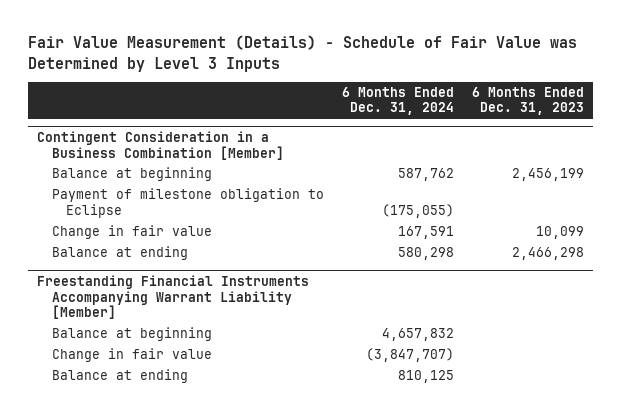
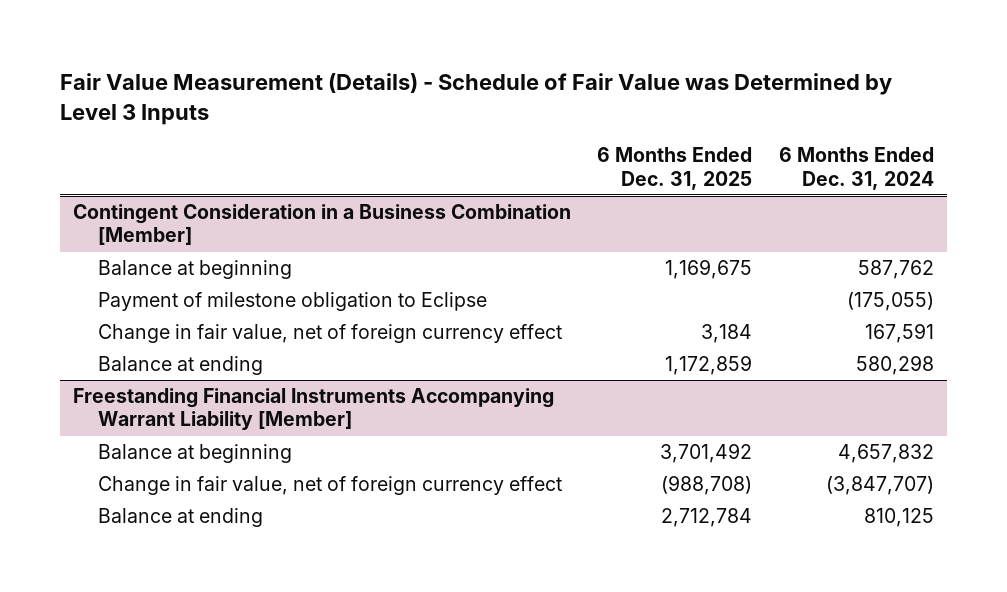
[472,86,585,116] 6 Months Ended Dec. 31, 2023 -> none
none -> [597,147,753,190] 6 Months Ended Dec. 31, 2025
[51,225,212,240] Change in fair value -> [98,324,563,344] Change in fair value, net of foreign currency effect
[51,348,212,363] Change in fair value -> [98,476,563,496] Change in fair value, net of foreign currency effect

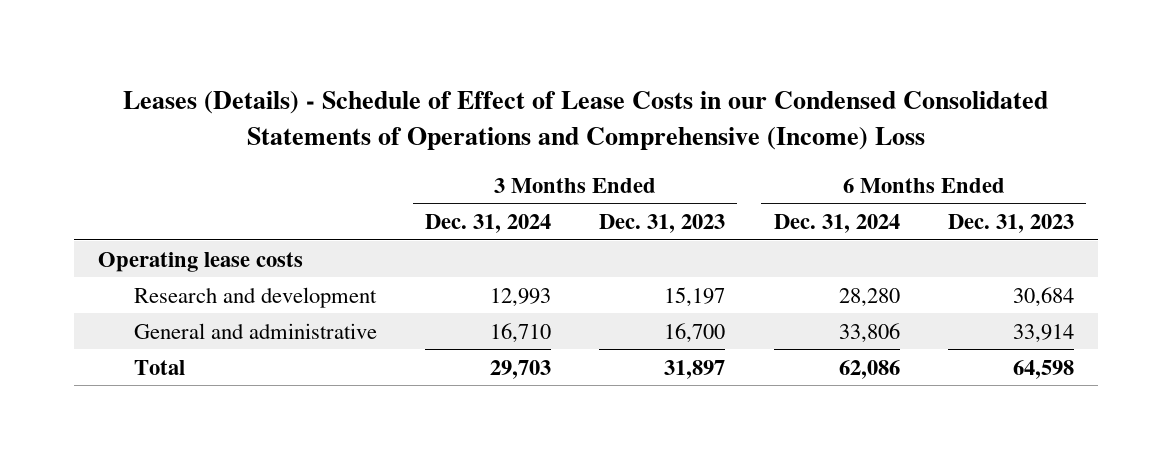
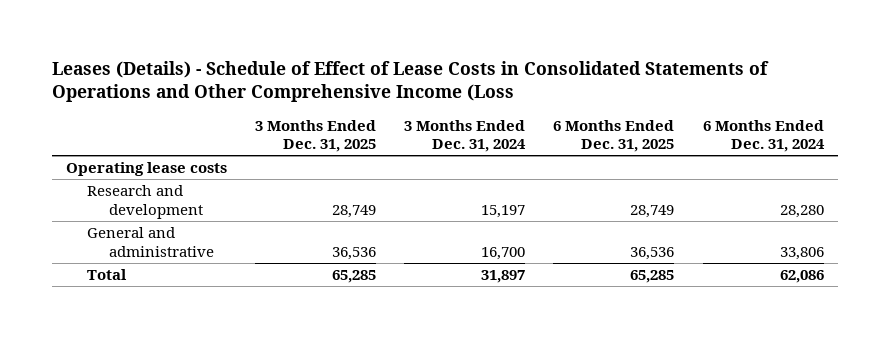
[123,91,1049,150] Leases (Details) - Schedule of Effect of Lease Costs in our Condensed Consolidated Statements of Operations and Comprehensive (Income) Loss -> [51,61,769,103] Leases (Details) - Schedule of Effect of Lease Costs in Consolidated Statements of Operations and Other Comprehensive Income (Loss
[599,214,726,234] Dec. 31, 2023 -> none
[947,214,1074,234] Dec. 31, 2023 -> none
none -> [254,119,376,153] 3 Months Ended Dec. 31, 2025
none -> [553,119,675,153] 6 Months Ended Dec. 31, 2025
[489,287,551,307] 12,993 -> [481,204,526,218] 15,197
[489,322,551,343] 16,710 -> [481,246,526,260] 16,700
[489,359,551,379] 29,703 -> [481,269,526,283] 31,897

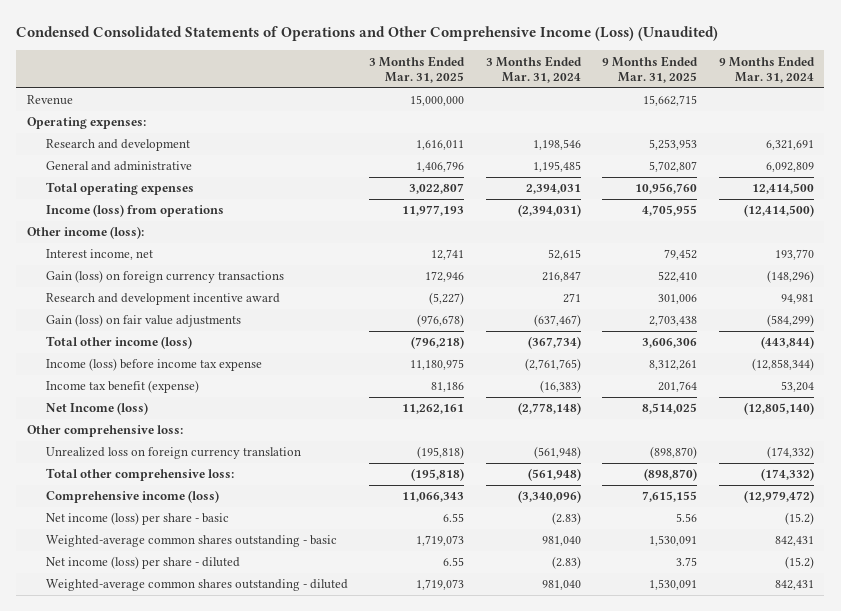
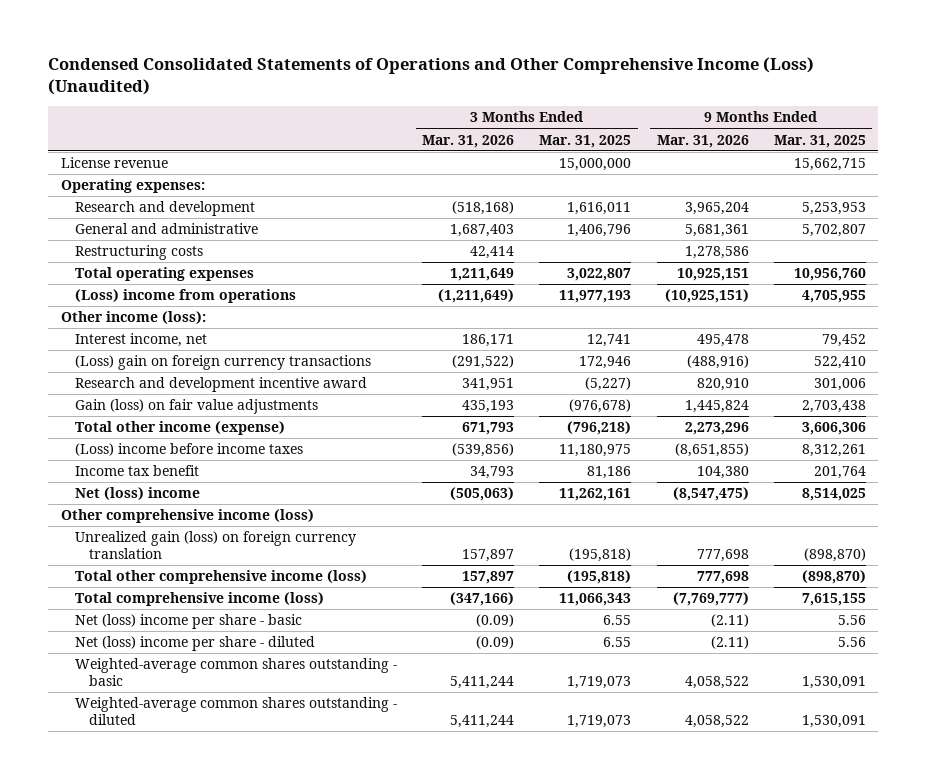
[485,55,582,84] 3 Months Ended Mar. 31, 2024 -> none
[718,55,815,84] 9 Months Ended Mar. 31, 2024 -> none
none -> [422,134,515,148] Mar. 31, 2026
none -> [656,134,749,148] Mar. 31, 2026
[27,95,74,106] Revenue -> [60,157,168,169] License revenue
none -> [74,245,203,261] Restructuring costs
[45,204,224,218] Income (loss) from operations -> [74,289,296,304] (Loss) income from operations
[45,270,284,284] Gain (loss) on foreign currency transactions -> [74,355,371,371] (Loss) gain on foreign currency transactions
[45,336,192,350] Total other income (loss) -> [74,421,285,436] Total other income (expense)
[45,358,262,372] Income (loss) before income tax expense -> [74,443,303,457] (Loss) income before income taxes
[45,380,199,394] Income tax benefit (expense) -> [74,465,199,477] Income tax benefit
[45,402,148,416] Net Income (loss) -> [74,487,200,501] Net (loss) income
[27,425,184,438] Other comprehensive loss: -> [60,509,314,524] Other comprehensive income (loss)
[45,447,301,460] Unrealized loss on foreign currency translation -> [74,531,356,560] Unrealized gain (loss) on foreign currency translation
[45,468,234,482] Total other comprehensive loss: -> [74,570,367,585] Total other comprehensive income (loss)
[45,490,219,504] Comprehensive income (loss) -> [74,592,324,607] Total comprehensive income (loss)
[45,512,229,526] Net income (loss) per share - basic -> [74,614,302,630] Net (loss) income per share - basic
none -> [74,636,315,652] Net (loss) income per share - diluted
[45,556,240,570] Net income (loss) per share - diluted -> none

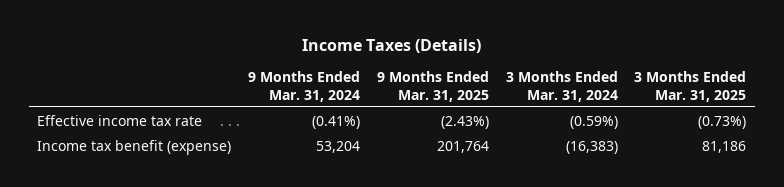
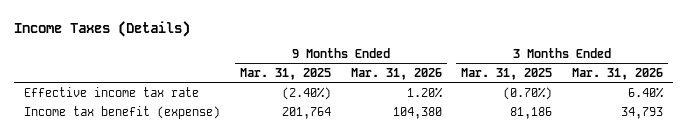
[247,71,360,102] 9 Months Ended Mar. 31, 2024 -> none
[505,71,618,102] 3 Months Ended Mar. 31, 2024 -> none
none -> [350,68,442,81] Mar. 31, 2026
none -> [572,68,664,81] Mar. 31, 2026
[440,115,489,129] (2.43%) -> [281,86,331,100] (2.40%)
[698,115,747,129] (0.73%) -> [503,86,553,100] (0.70%)

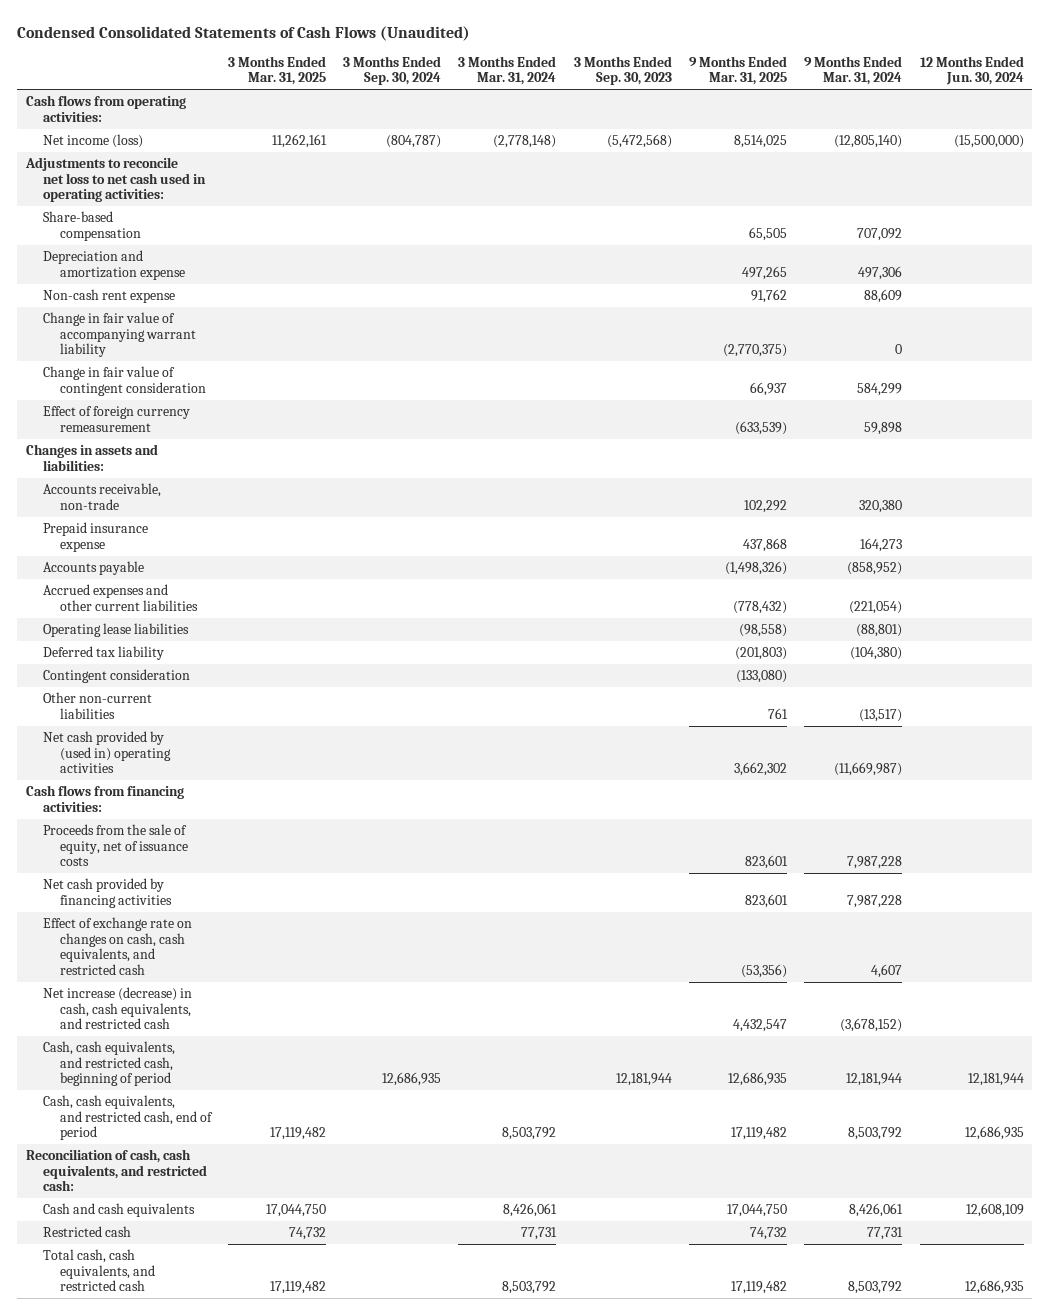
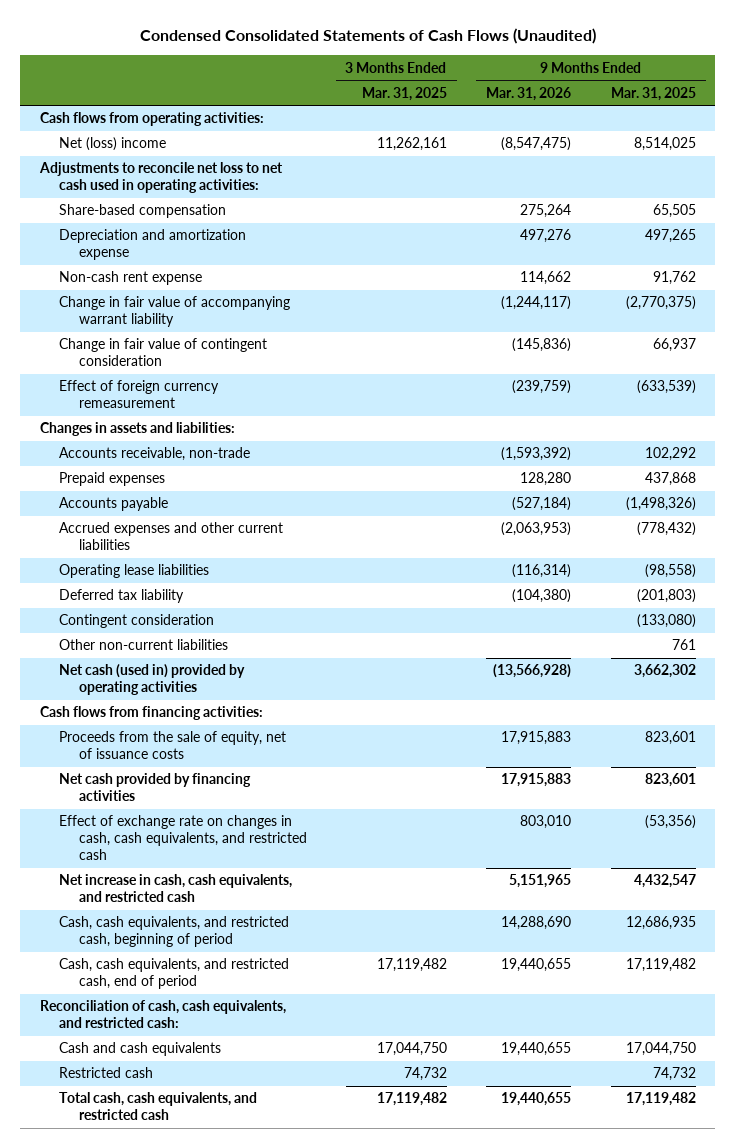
[343,55,442,86] 3 Months Ended Sep. 30, 2024 -> none
[458,55,557,86] 3 Months Ended Mar. 31, 2024 -> none
[573,55,672,86] 3 Months Ended Sep. 30, 2023 -> none
[804,55,903,86] 9 Months Ended Mar. 31, 2024 -> none
[919,55,1024,86] 12 Months Ended Jun. 30, 2024 -> none
none -> [486,86,572,101] Mar. 31, 2026
[42,134,143,149] Net income (loss) -> [59,137,167,152] Net (loss) income
[42,522,148,552] Prepaid insurance expense -> [59,472,166,487] Prepaid expenses
[42,731,171,774] Net cash provided by (used in) operating activities -> [59,664,246,696] Net cash (used in) provided by operating activities
[42,917,192,975] Effect of exchange rate on changes on cash, cash equivalents, and restricted cash -> [59,815,307,861] Effect of exchange rate on changes in cash, cash equivalents, and restricted cash
[42,987,192,1030] Net increase (decrease) in cash, cash equivalents, and restricted cash -> [59,874,293,903] Net increase in cash, cash equivalents, and restricted cash

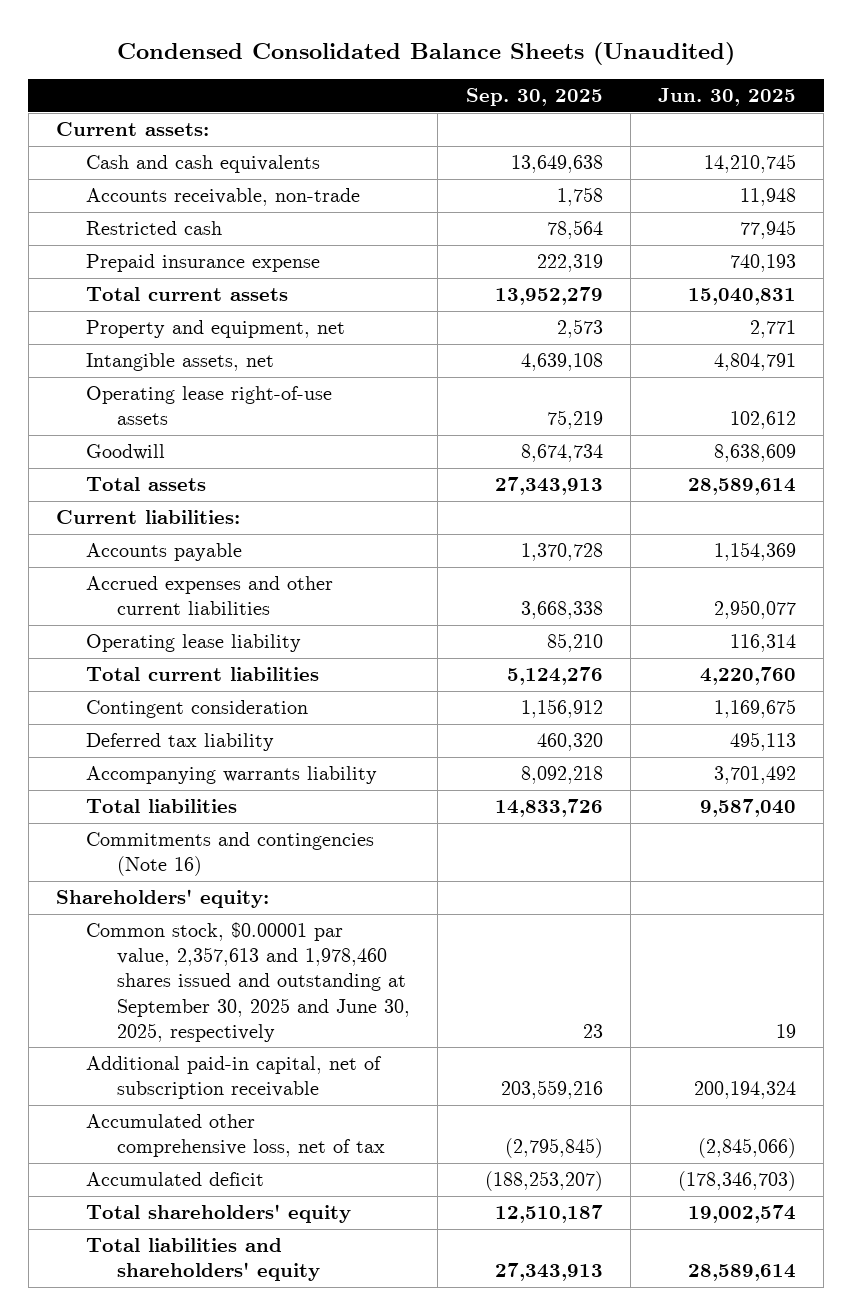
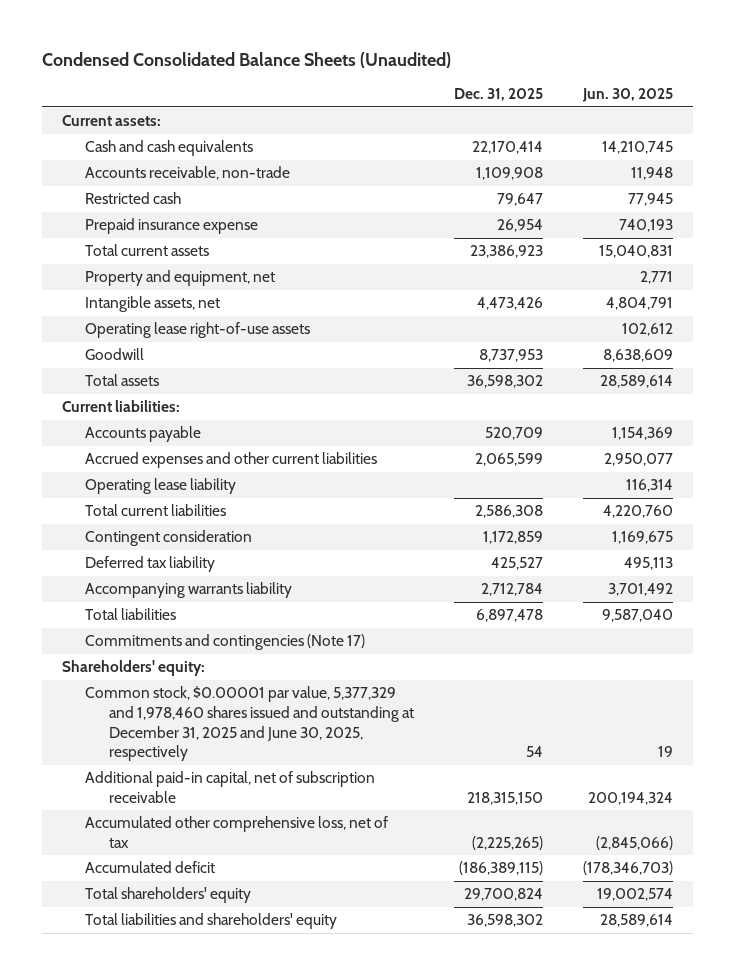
[465,88,603,107] Sep. 30, 2025 -> none
none -> [454,88,544,102] Dec. 31, 2025
[86,832,375,877] Commitments and contingencies (Note 16) -> [85,634,366,651] Commitments and contingencies (Note 17)
[86,922,410,1042] Common stock, $0.00001 par value, 2,357,613 and 1,978,460 shares issued and outstanding at September 30, 2025 and June 30, 2025, respectively -> [85,686,414,762] Common stock, $0.00001 par value, 5,377,329 and 1,978,460 shares issued and outstanding at December 31, 2025 and June 30, 2025, respectively

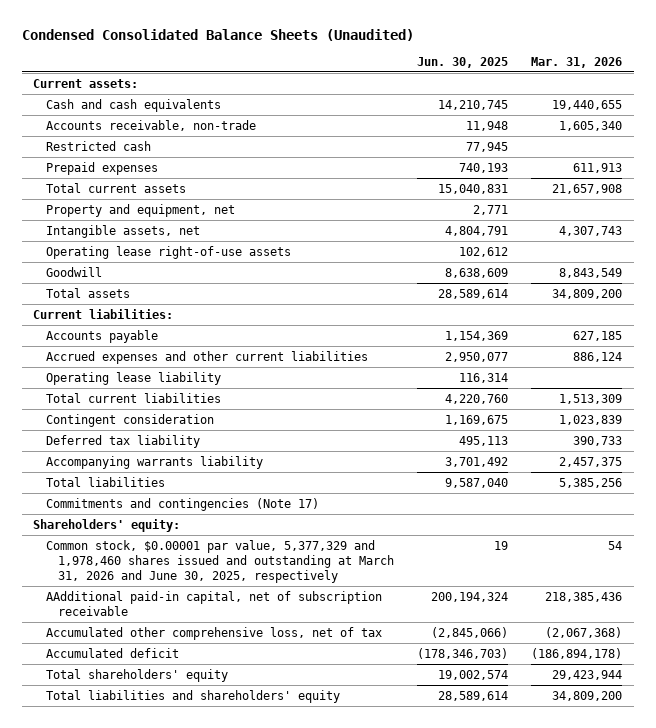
[454,88,544,102] Dec. 31, 2025 -> none
none -> [531,56,623,68] Mar. 31, 2026
[85,218,259,235] Prepaid insurance expense -> [45,161,158,175] Prepaid expenses
[85,686,414,762] Common stock, $0.00001 par value, 5,377,329 and 1,978,460 shares issued and outstanding at December 31, 2025 and June 30, 2025, respectively -> [45,539,394,583] Common stock, $0.00001 par value, 5,377,329 and 1,978,460 shares issued and outstanding at March 31, 2026 and June 30, 2025, respectively
[85,771,376,803] Additional paid-in capital, net of subscription receivable -> [45,590,382,616] AAdditional paid-in capital, net of subscription receivable

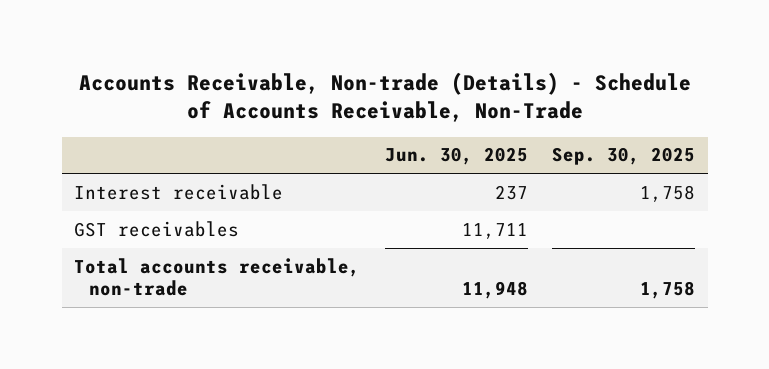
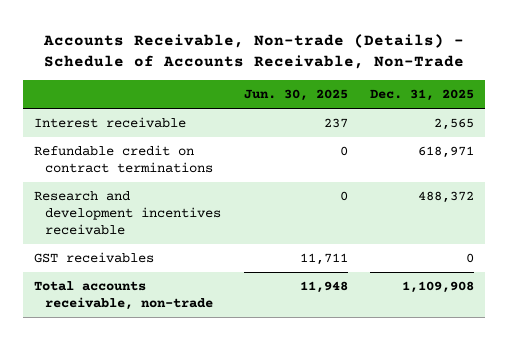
[552,147,696,166] Sep. 30, 2025 -> none
none -> [369,89,474,102] Dec. 31, 2025
none -> [34,145,214,174] Refundable credit on contract terminations
none -> [34,191,222,236] Research and development incentives receivable

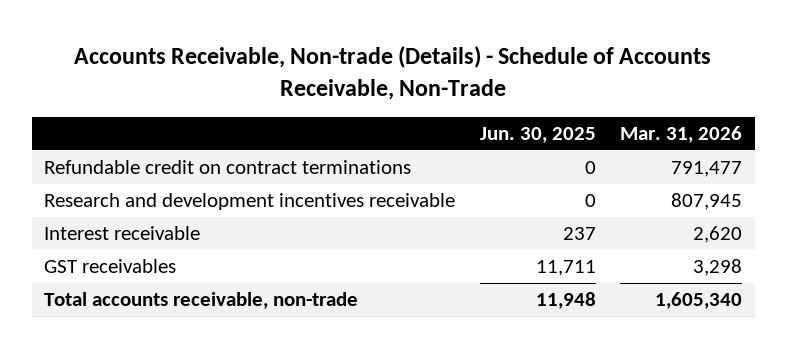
[369,89,474,102] Dec. 31, 2025 -> none
none -> [620,126,743,144] Mar. 31, 2026
[34,117,187,129] Interest receivable -> [44,226,201,241] Interest receivable

